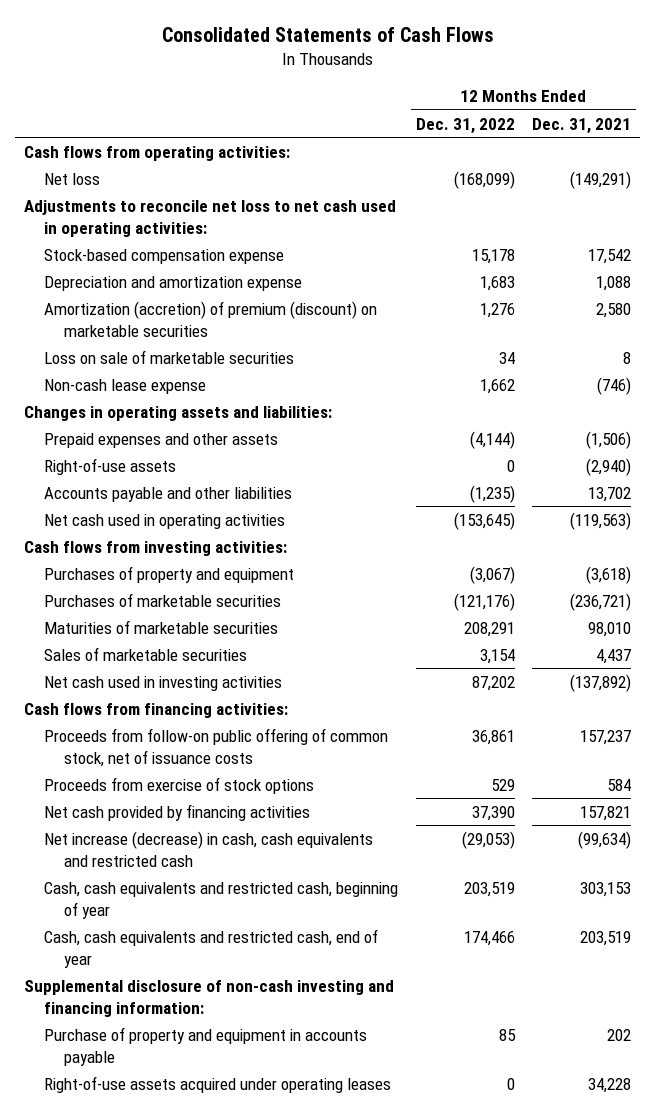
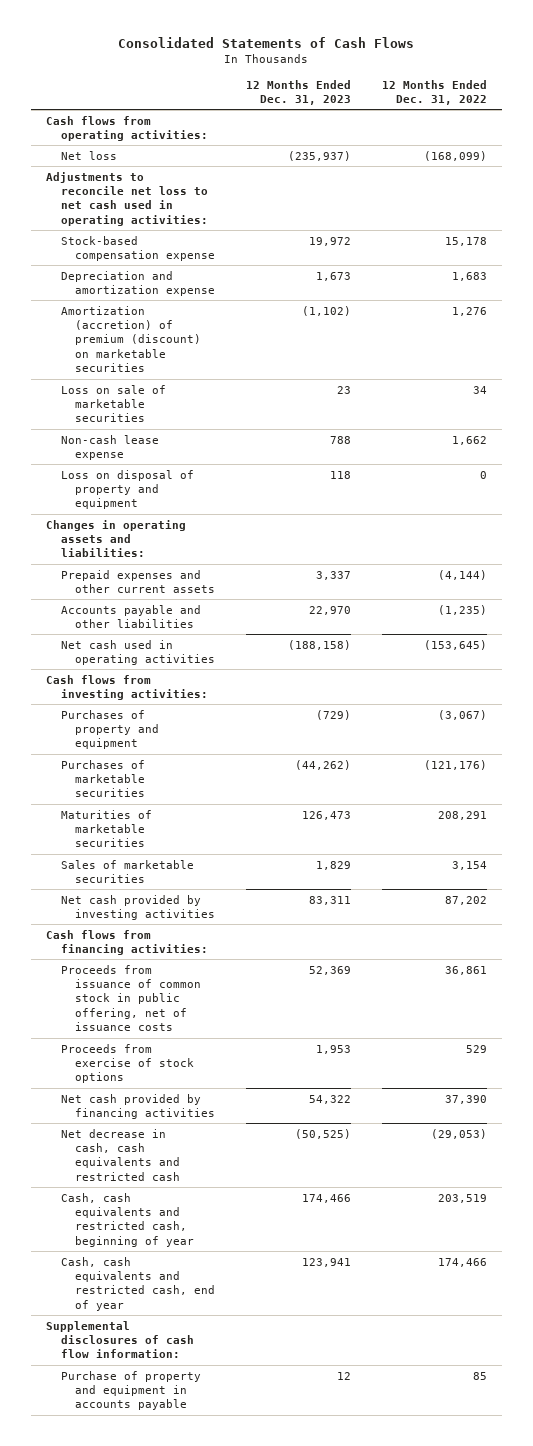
[532,117,632,134] Dec. 31, 2021 -> none
none -> [245,79,351,105] 12 Months Ended Dec. 31, 2023
none -> [60,469,194,510] Loss on disposal of property and equipment
[44,457,177,475] Right-of-use assets -> none
[44,432,279,448] Prepaid expenses and other assets -> [60,569,215,593] Prepaid expenses and other current assets
[44,675,283,691] Net cash used in investing activities -> [60,894,215,920] Net cash provided by investing activities
[44,727,389,767] Proceeds from follow-on public offering of common stock, net of issuance costs -> [60,964,201,1032] Proceeds from issuance of common stock in public offering, net of issuance costs
[44,830,374,867] Net increase (decrease) in cash, cash equivalents and restricted cash -> [60,1128,180,1181] Net decrease in cash, cash equivalents and restricted cash
[24,979,395,1017] Supplemental disclosure of non-cash investing and financing information: -> [46,1320,194,1359] Supplemental disclosures of cash flow information:
[44,1075,392,1093] Right-of-use assets acquired under operating leases -> none

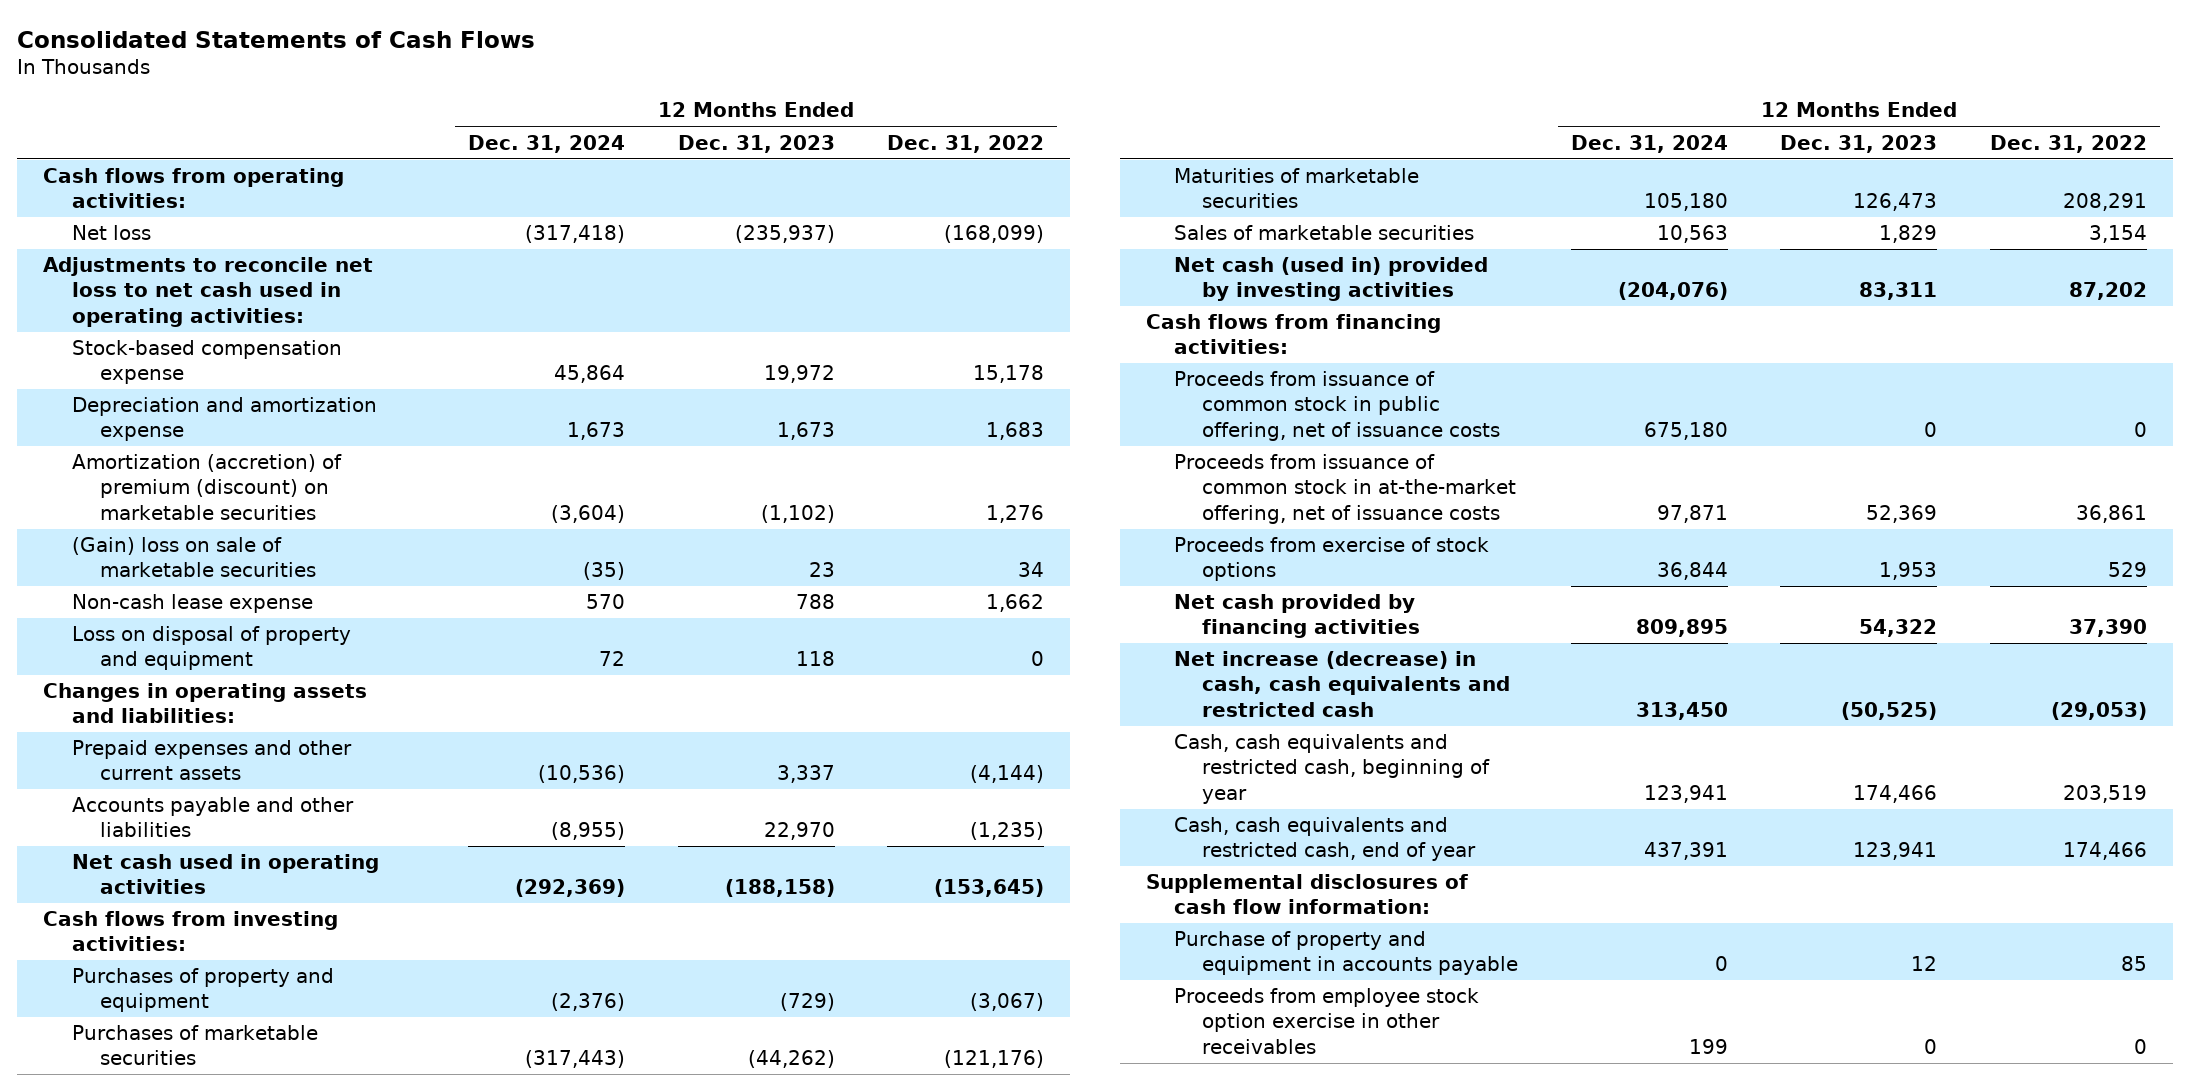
none -> [468,134,626,153] Dec. 31, 2024
[60,384,166,423] Loss on sale of marketable securities -> [71,537,317,578] (Gain) loss on sale of marketable securities
[60,894,215,920] Net cash provided by investing activities -> [1174,257,1489,302] Net cash (used in) provided by investing activities
[308,965,351,975] 52,369 -> [1924,421,1938,437] 0
[444,965,487,975] 36,861 -> [2133,421,2147,437] 0
none -> [1174,454,1517,524] Proceeds from issuance of common stock in at-the-market offering, net of issuance costs
[60,1128,180,1181] Net decrease in cash, cash equivalents and restricted cash -> [1174,651,1511,717] Net increase (decrease) in cash, cash equivalents and restricted cash
none -> [1174,988,1480,1054] Proceeds from employee stock option exercise in other receivables

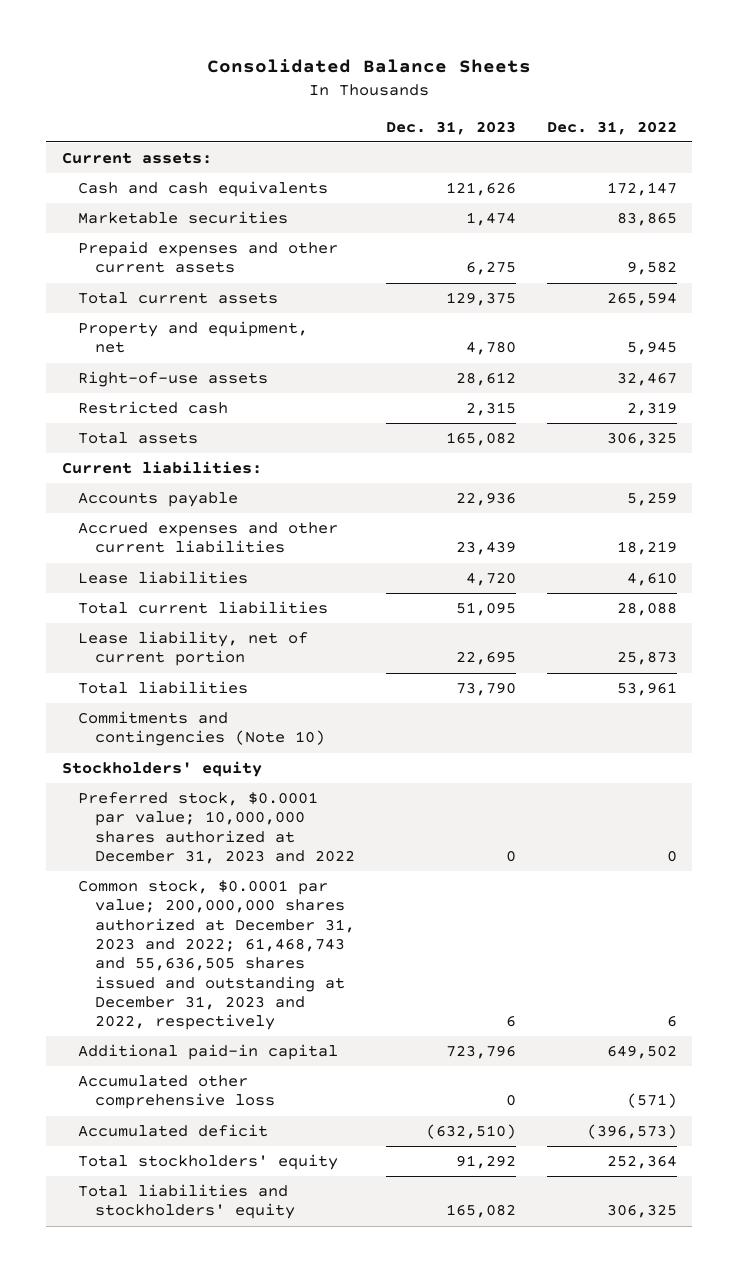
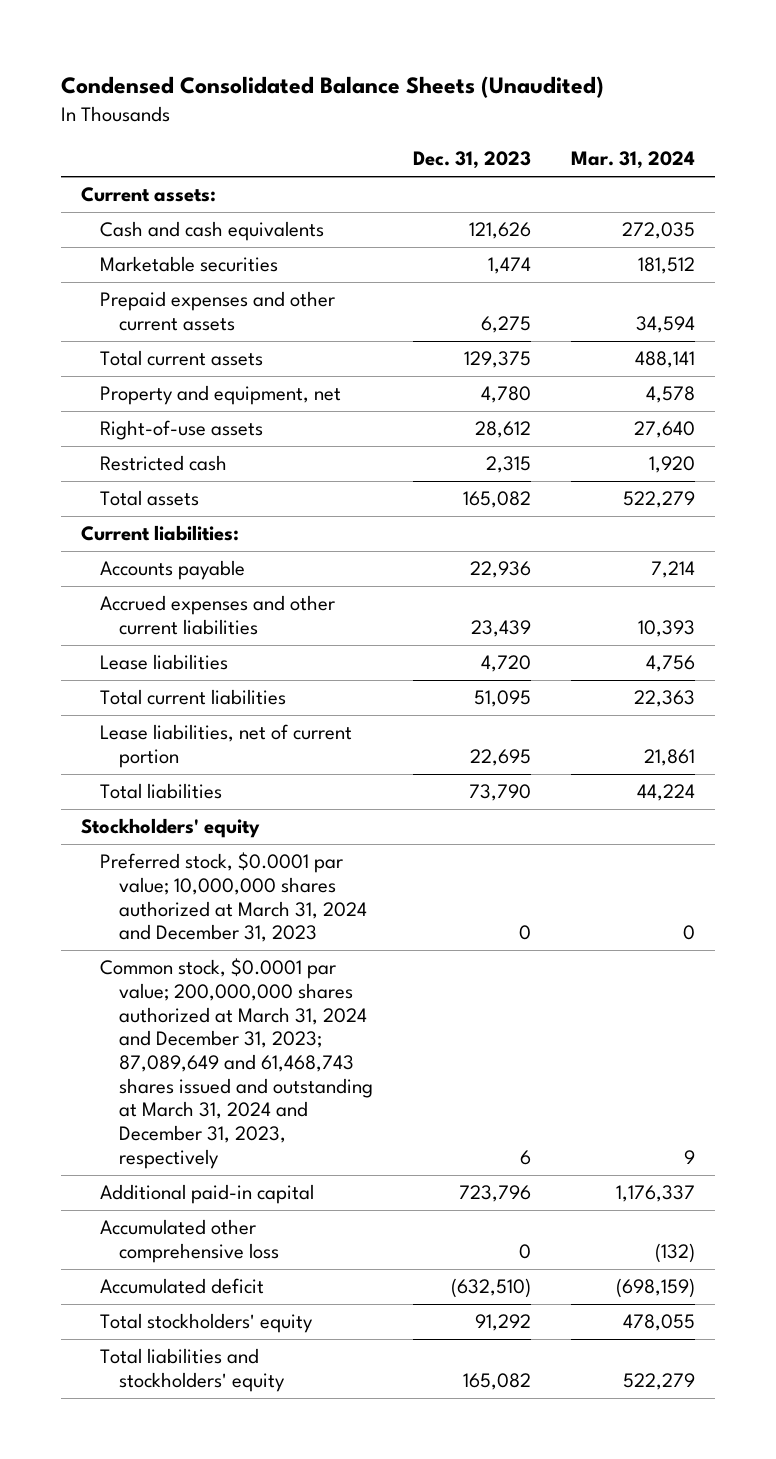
[207,59,532,74] Consolidated Balance Sheets -> [61,76,605,99] Condensed Consolidated Balance Sheets (Unaudited)
[546,120,677,135] Dec. 31, 2022 -> none
none -> [570,151,695,170] Mar. 31, 2024
[78,631,309,667] Lease liability, net of current portion -> [100,724,353,769] Lease liabilities, net of current portion
[78,711,325,747] Commitments and contingencies (Note 10) -> none
[78,792,355,865] Preferred stock, $0.0001 par value; 10,000,000 shares authorized at December 31, 2023 and 2022 -> [100,852,368,943] Preferred stock, $0.0001 par value; 10,000,000 shares authorized at March 31, 2024 and December 31, 2023
[78,880,355,1031] Common stock, $0.0001 par value; 200,000,000 shares authorized at December 31, 2023 and 2022; 61,468,743 and 55,636,505 shares issued and outstanding at December 31, 2023 and 2022, respectively -> [100,958,374,1169] Common stock, $0.0001 par value; 200,000,000 shares authorized at March 31, 2024 and December 31, 2023; 87,089,649 and 61,468,743 shares issued and outstanding at March 31, 2024 and December 31, 2023, respectively

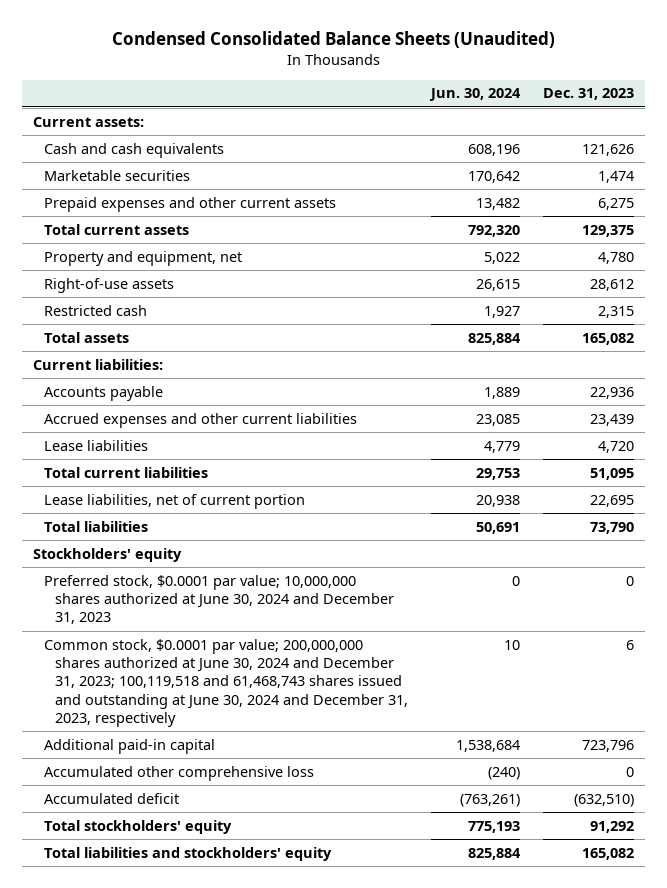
[570,151,695,170] Mar. 31, 2024 -> none
none -> [429,88,522,102] Jun. 30, 2024
[100,852,368,943] Preferred stock, $0.0001 par value; 10,000,000 shares authorized at March 31, 2024 and December 31, 2023 -> [44,574,395,625] Preferred stock, $0.0001 par value; 10,000,000 shares authorized at June 30, 2024 and December 31, 2023
[100,958,374,1169] Common stock, $0.0001 par value; 200,000,000 shares authorized at March 31, 2024 and December 31, 2023; 87,089,649 and 61,468,743 shares issued and outstanding at March 31, 2024 and December 31, 2023, respectively -> [44,638,409,728] Common stock, $0.0001 par value; 200,000,000 shares authorized at June 30, 2024 and December 31, 2023; 100,119,518 and 61,468,743 shares issued and outstanding at June 30, 2024 and December 31, 2023, respectively

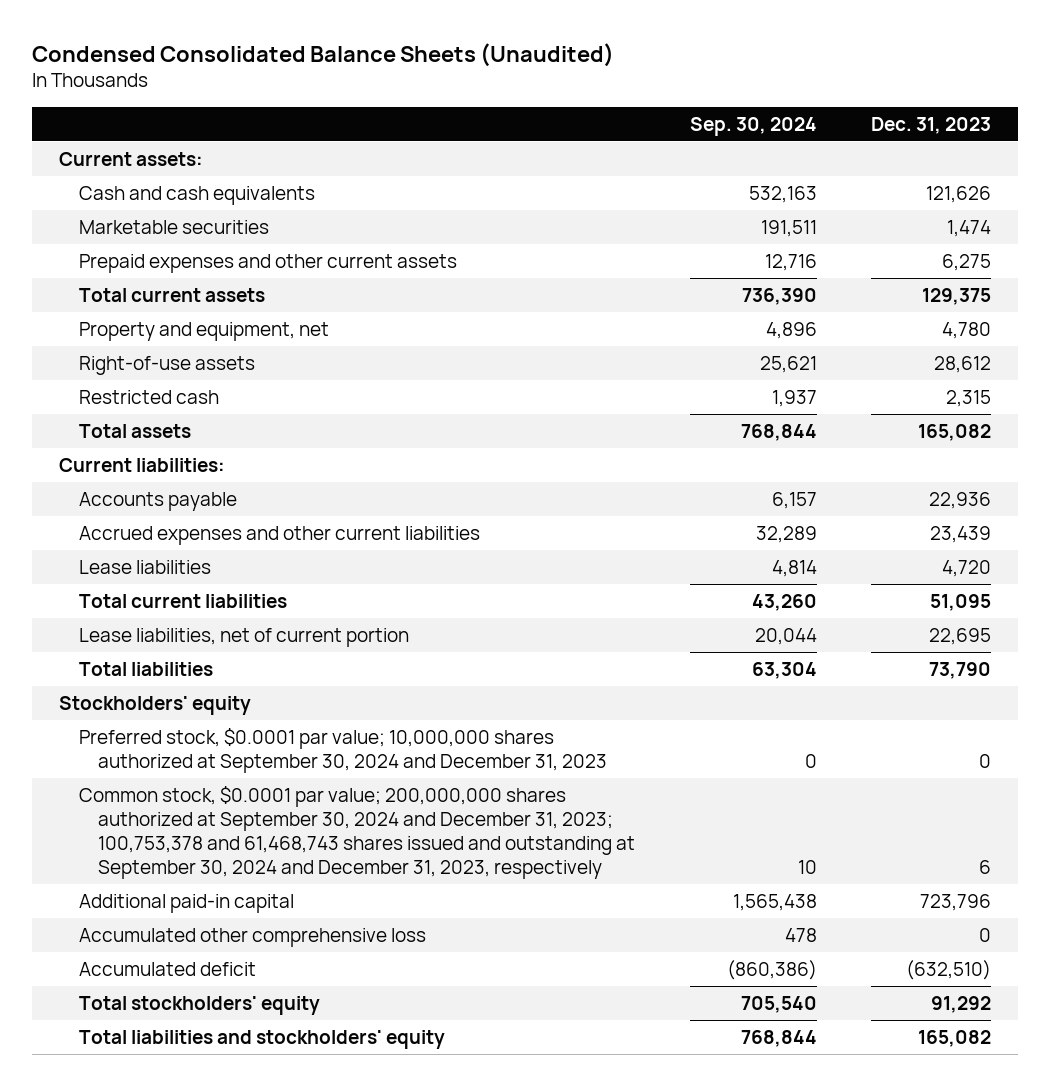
[429,88,522,102] Jun. 30, 2024 -> none
none -> [689,116,817,136] Sep. 30, 2024
[44,574,395,625] Preferred stock, $0.0001 par value; 10,000,000 shares authorized at June 30, 2024 and December 31, 2023 -> [78,728,608,774] Preferred stock, $0.0001 par value; 10,000,000 shares authorized at September 30, 2024 and December 31, 2023
[44,638,409,728] Common stock, $0.0001 par value; 200,000,000 shares authorized at June 30, 2024 and December 31, 2023; 100,119,518 and 61,468,743 shares issued and outstanding at June 30, 2024 and December 31, 2023, respectively -> [78,786,636,880] Common stock, $0.0001 par value; 200,000,000 shares authorized at September 30, 2024 and December 31, 2023; 100,753,378 and 61,468,743 shares issued and outstanding at September 30, 2024 and December 31, 2023, respectively

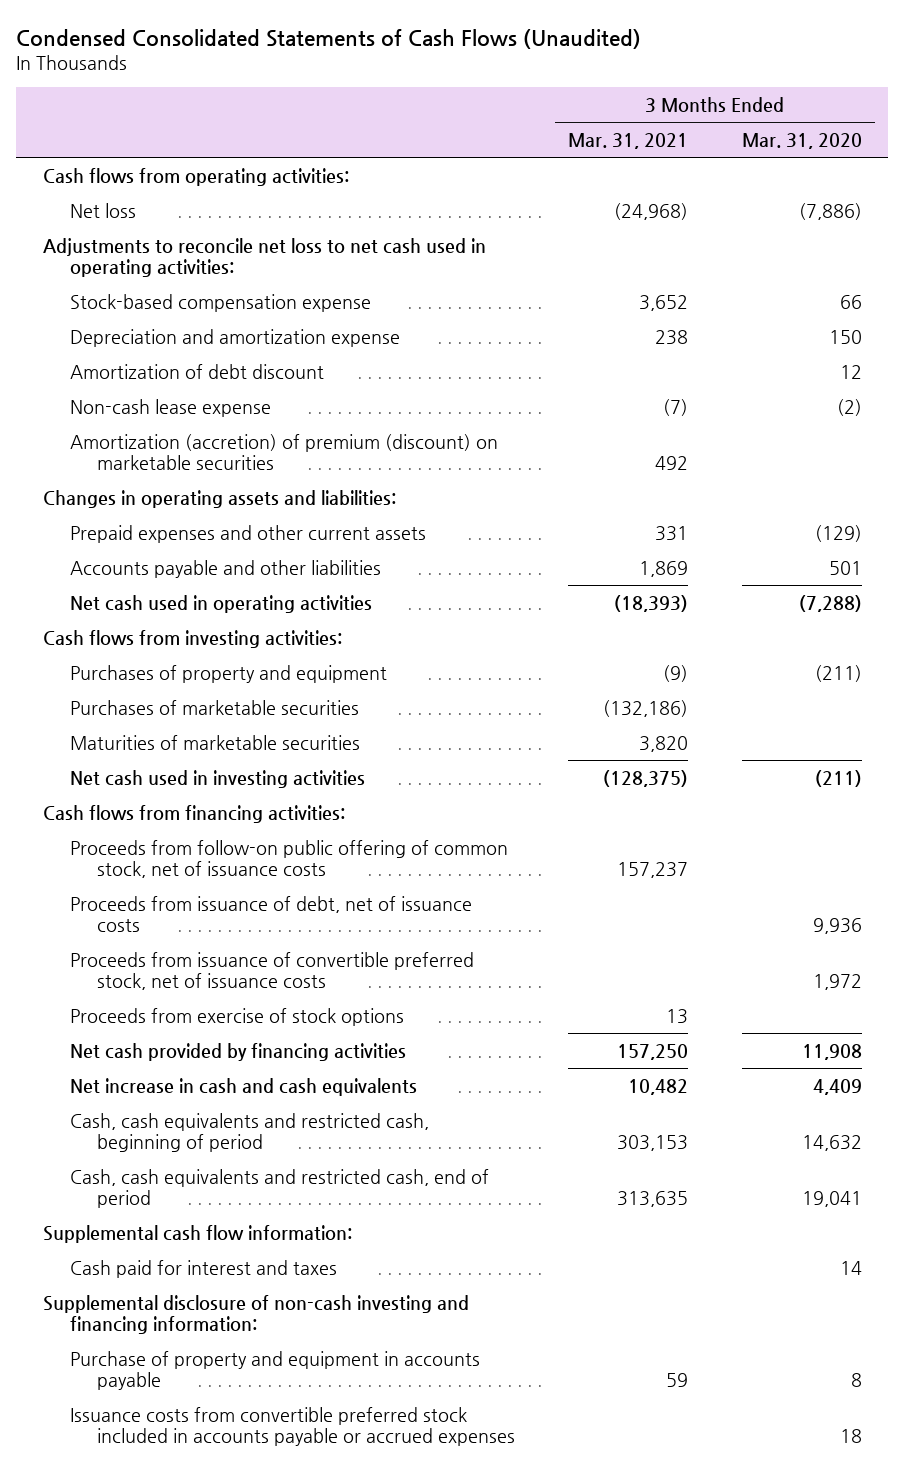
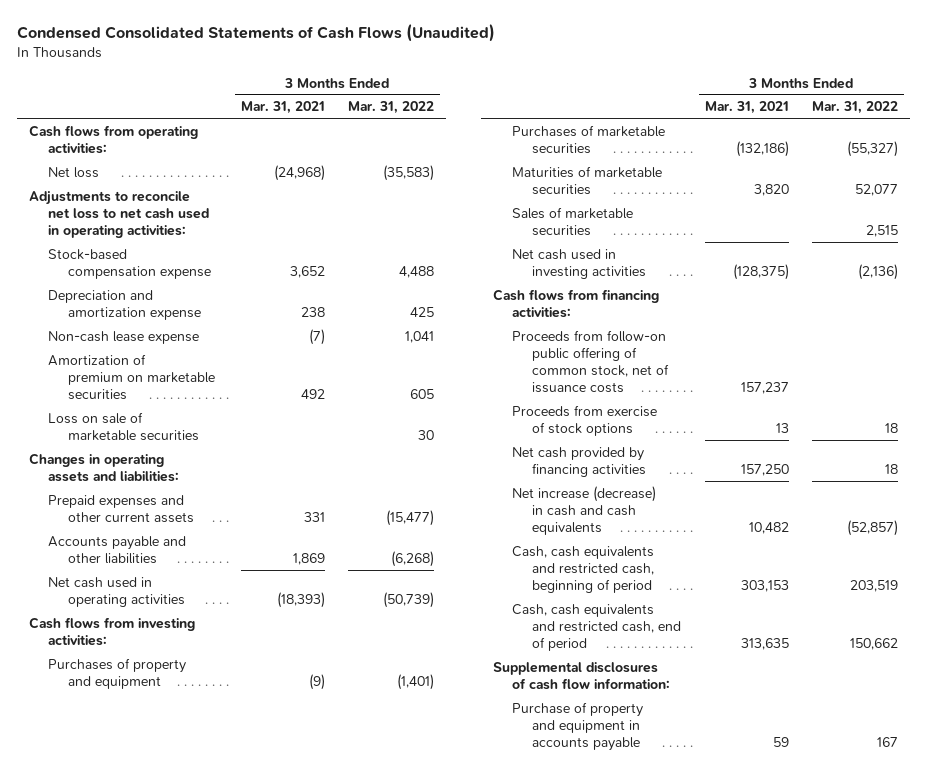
[741,133,862,150] Mar. 31, 2020 -> none
none -> [348,101,435,115] Mar. 31, 2022
[70,363,325,379] Amortization of debt discount -> none
[70,433,499,470] Amortization (accretion) of premium (discount) on marketable securities -> [48,353,216,401] Amortization of premium on marketable securities
none -> [48,411,200,441] Loss on sale of marketable securities
none -> [512,206,634,236] Sales of marketable securities
[70,895,473,932] Proceeds from issuance of debt, net of issuance costs -> none
[70,951,475,990] Proceeds from issuance of convertible preferred stock, net of issuance costs -> none
[70,1077,418,1096] Net increase in cash and cash equivalents -> [512,485,657,536] Net increase (decrease) in cash and cash equivalents
[43,1224,353,1243] Supplemental cash flow information: -> none
[70,1259,338,1278] Cash paid for interest and taxes -> none
[43,1294,470,1334] Supplemental disclosure of non-cash investing and financing information: -> [492,661,671,690] Supplemental disclosures of cash flow information:
[70,1406,516,1446] Issuance costs from convertible preferred stock included in accounts payable or accrued expenses -> none

